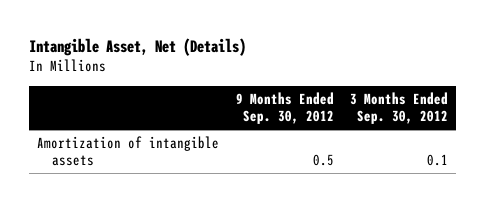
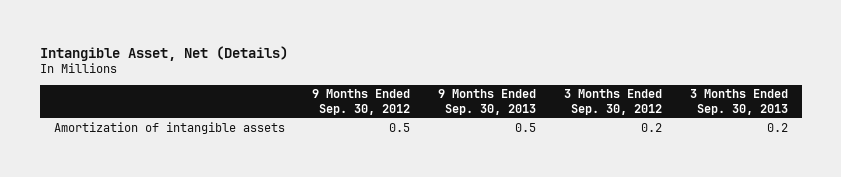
none -> [438,89,537,115] 9 Months Ended Sep. 30, 2013
none -> [689,89,788,115] 3 Months Ended Sep. 30, 2013
[426,154,448,167] 0.1 -> [640,123,662,133] 0.2

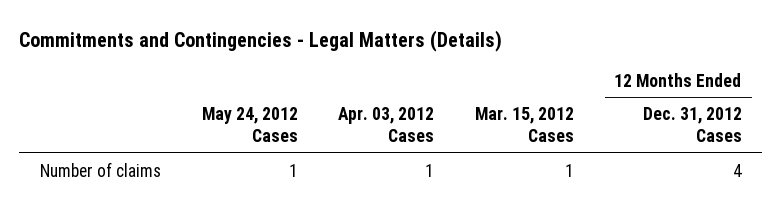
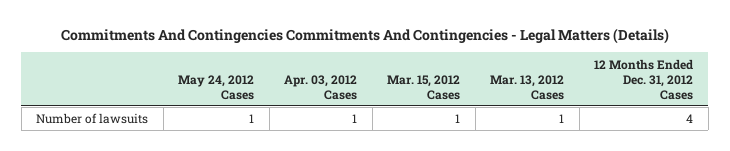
[19,29,503,52] Commitments and Contingencies - Legal Matters (Details) -> [60,28,669,45] Commitments And Contingencies Commitments And Contingencies - Legal Matters (Details)
none -> [490,74,565,100] Mar. 13, 2012 Cases
[39,161,161,177] Number of claims -> [36,113,149,125] Number of lawsuits

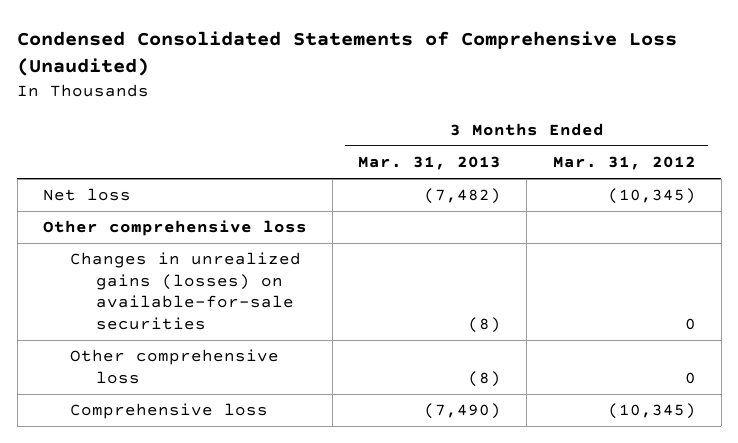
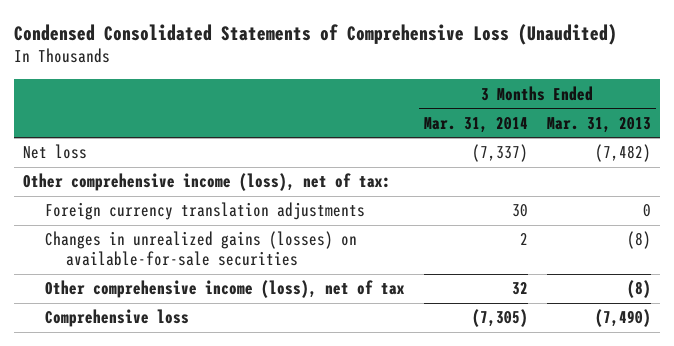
[552,156,696,171] Mar. 31, 2012 -> none
none -> [423,116,528,133] Mar. 31, 2014
[42,220,307,237] Other comprehensive loss -> [23,173,392,192] Other comprehensive income (loss), net of tax:
none -> [44,202,365,221] Foreign currency translation adjustments
[69,349,279,384] Other comprehensive loss -> [44,280,405,299] Other comprehensive income (loss), net of tax

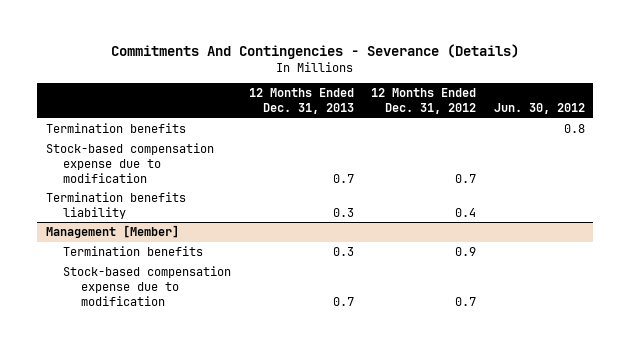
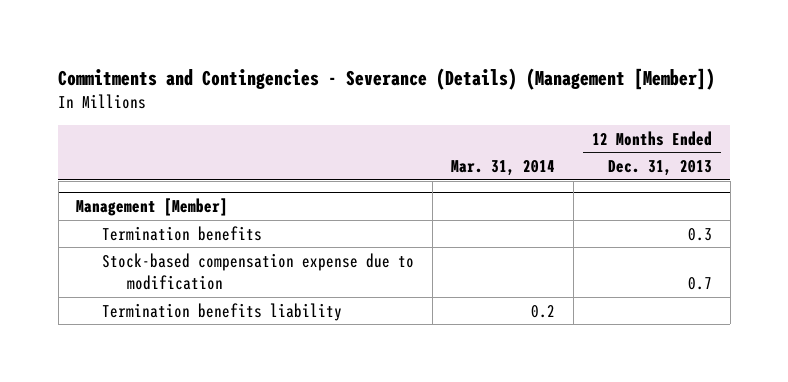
[111,43,520,59] Commitments And Contingencies - Severance (Details) -> [58,67,716,90] Commitments and Contingencies - Severance (Details) (Management [Member])
[371,88,477,115] 12 Months Ended Dec. 31, 2012 -> none
[493,103,585,115] Jun. 30, 2012 -> none
none -> [450,160,555,177] Mar. 31, 2014
[45,123,186,134] Termination benefits -> none
[45,143,214,183] Stock-based compensation expense due to modification -> none
[45,192,186,219] Termination benefits liability -> none
none -> [101,302,342,321] Termination benefits liability

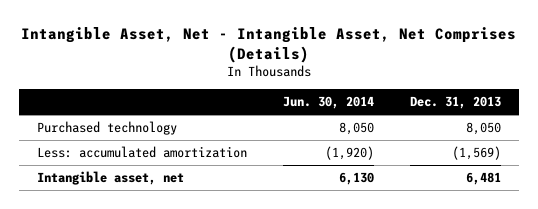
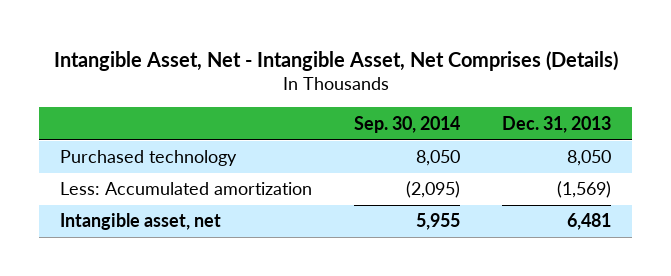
[283,96,375,110] Jun. 30, 2014 -> none
none -> [354,115,461,133] Sep. 30, 2014
[37,145,248,158] Less: accumulated amortization -> [60,182,313,196] Less: Accumulated amortization

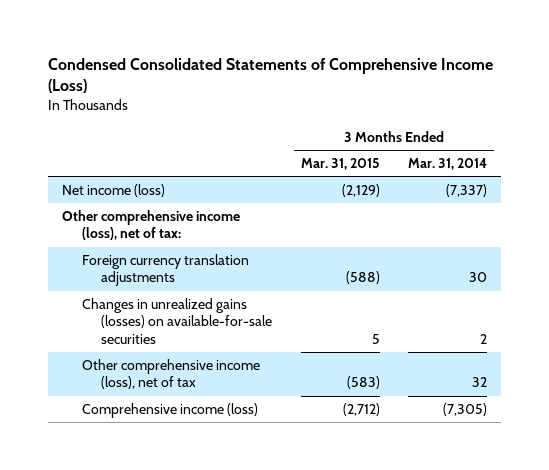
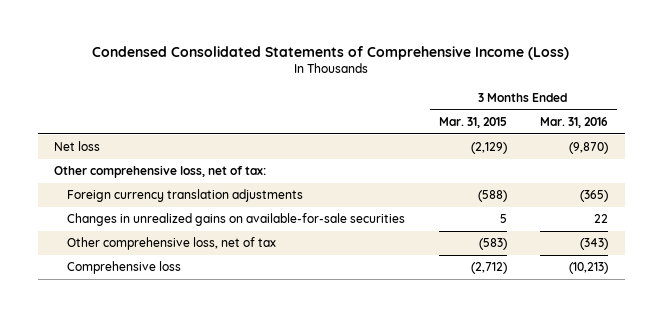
[407,158,487,171] Mar. 31, 2014 -> none
none -> [540,116,609,128] Mar. 31, 2016
[62,183,166,197] Net income (loss) -> [54,141,101,152] Net loss
[62,209,241,241] Other comprehensive income (loss), net of tax: -> [54,165,267,179] Other comprehensive loss, net of tax:
[81,297,273,344] Changes in unrealized gains (losses) on available-for-sale securities -> [67,213,406,227] Changes in unrealized gains on available-for-sale securities
[81,358,260,390] Other comprehensive income (loss), net of tax -> [67,237,277,251] Other comprehensive loss, net of tax
[81,402,258,418] Comprehensive income (loss) -> [67,261,182,275] Comprehensive loss

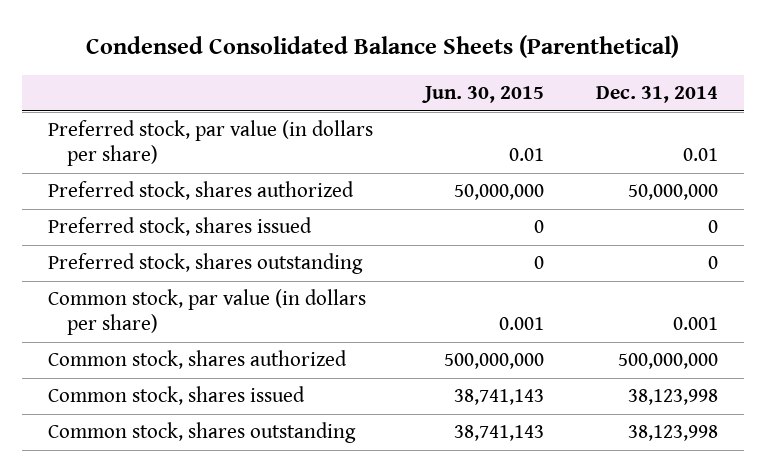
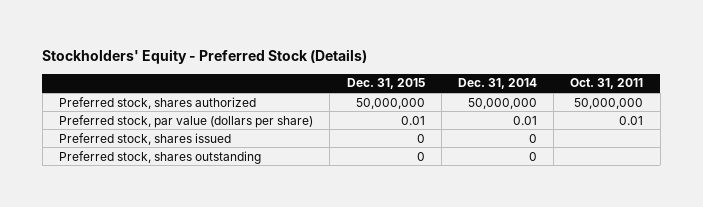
[86,35,680,59] Condensed Consolidated Balance Sheets (Parenthetical) -> [42,49,368,65] Stockholders' Equity - Preferred Stock (Details)
[422,86,545,104] Jun. 30, 2015 -> none
none -> [346,78,425,90] Dec. 31, 2015
none -> [570,78,644,90] Oct. 31, 2011
[48,120,374,167] Preferred stock, par value (in dollars per share) -> none
none -> [59,114,314,128] Preferred stock, par value (dollars per share)
[48,289,367,336] Common stock, par value (in dollars per share) -> none
[48,350,348,370] Common stock, shares authorized -> none
[48,386,306,406] Common stock, shares issued -> none
[48,422,357,444] Common stock, shares outstanding -> none

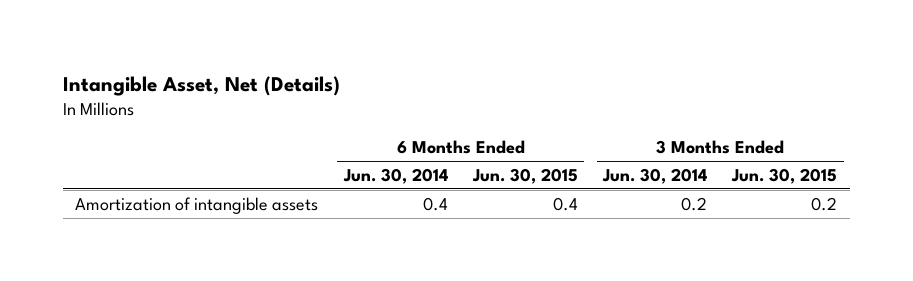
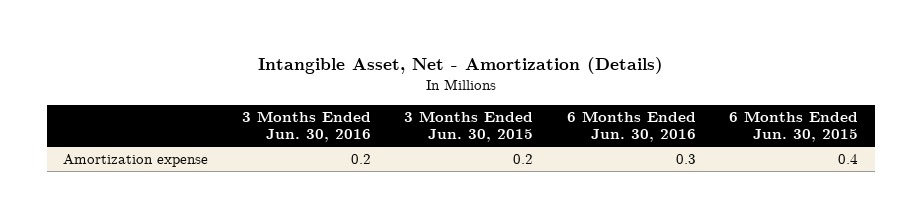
[62,75,340,96] Intangible Asset, Net (Details) -> [257,56,663,74] Intangible Asset, Net - Amortization (Details)
[342,168,448,185] Jun. 30, 2014 -> none
[602,168,708,185] Jun. 30, 2014 -> none
none -> [241,110,371,143] 3 Months Ended Jun. 30, 2016
none -> [566,110,696,143] 6 Months Ended Jun. 30, 2016
[75,196,319,214] Amortization of intangible assets -> [63,154,209,168] Amortization expense

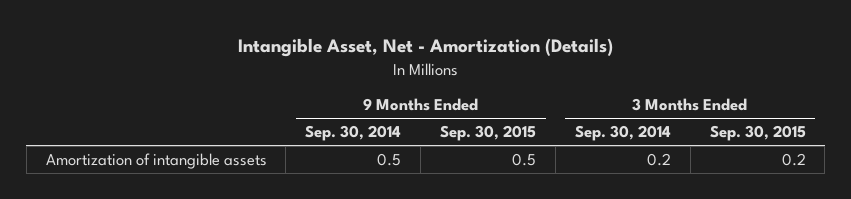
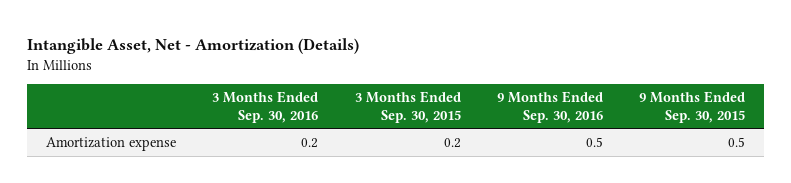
[305,125,402,142] Sep. 30, 2014 -> none
[574,125,671,142] Sep. 30, 2014 -> none
none -> [212,91,319,123] 3 Months Ended Sep. 30, 2016
none -> [497,91,604,123] 9 Months Ended Sep. 30, 2016
[45,153,267,170] Amortization of intangible assets -> [45,137,176,152] Amortization expense

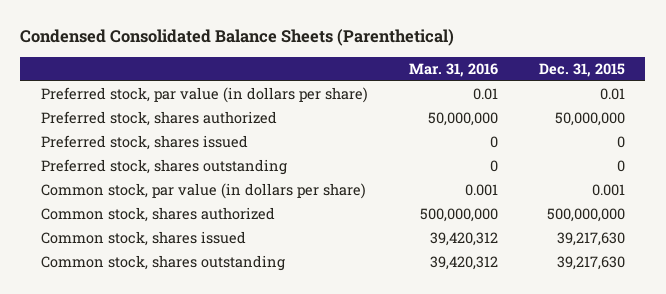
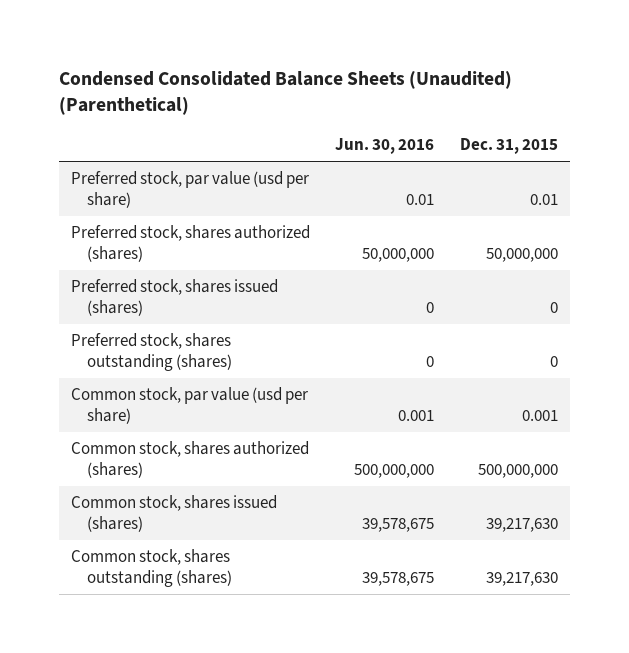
[20,29,455,47] Condensed Consolidated Balance Sheets (Parenthetical) -> [58,70,512,116] Condensed Consolidated Balance Sheets (Unaudited) (Parenthetical)
[408,62,498,77] Mar. 31, 2016 -> none
none -> [335,138,435,155] Jun. 30, 2016
[40,87,368,104] Preferred stock, par value (in dollars per share) -> [71,171,310,208] Preferred stock, par value (usd per share)
[40,111,277,127] Preferred stock, shares authorized -> [71,225,311,262] Preferred stock, shares authorized (shares)
[40,135,248,151] Preferred stock, shares issued -> [71,279,279,316] Preferred stock, shares issued (shares)
[40,159,287,176] Preferred stock, shares outstanding -> [71,333,232,371] Preferred stock, shares outstanding (shares)
[40,183,366,200] Common stock, par value (in dollars per share) -> [71,387,309,424] Common stock, par value (usd per share)
[40,207,275,223] Common stock, shares authorized -> [71,441,310,478] Common stock, shares authorized (shares)
[40,231,246,247] Common stock, shares issued -> [71,495,278,532] Common stock, shares issued (shares)
[40,255,285,272] Common stock, shares outstanding -> [71,549,232,587] Common stock, shares outstanding (shares)

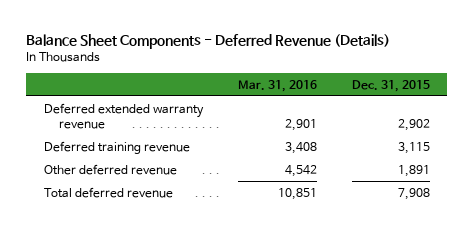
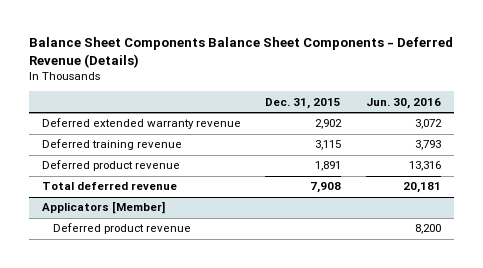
[26,33,391,49] Balance Sheet Components - Deferred Revenue (Details) -> [29,36,454,68] Balance Sheet Components Balance Sheet Components - Deferred Revenue (Details)
[237,79,317,92] Mar. 31, 2016 -> none
none -> [366,97,442,109] Jun. 30, 2016
[43,163,177,175] Other deferred revenue -> [41,160,180,172] Deferred product revenue
none -> [41,201,165,215] Applicators [Member]
none -> [52,223,191,235] Deferred product revenue

